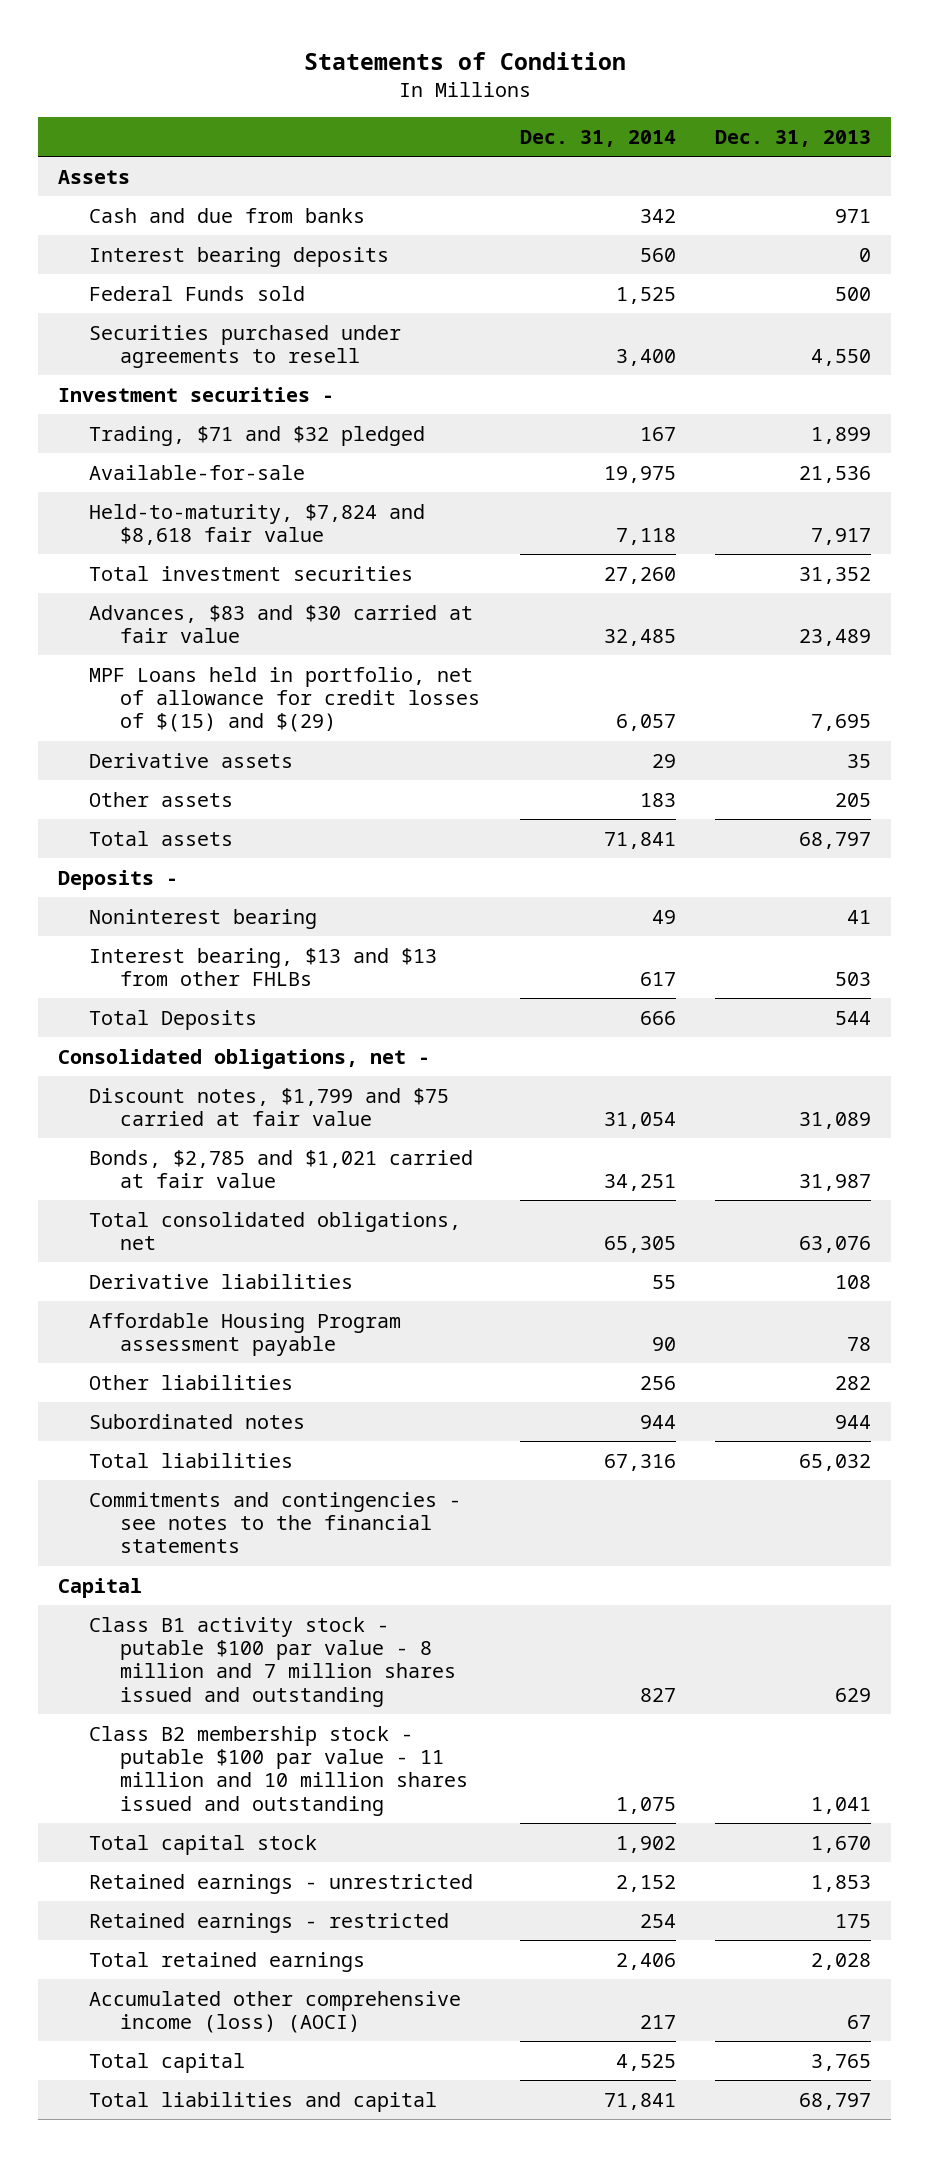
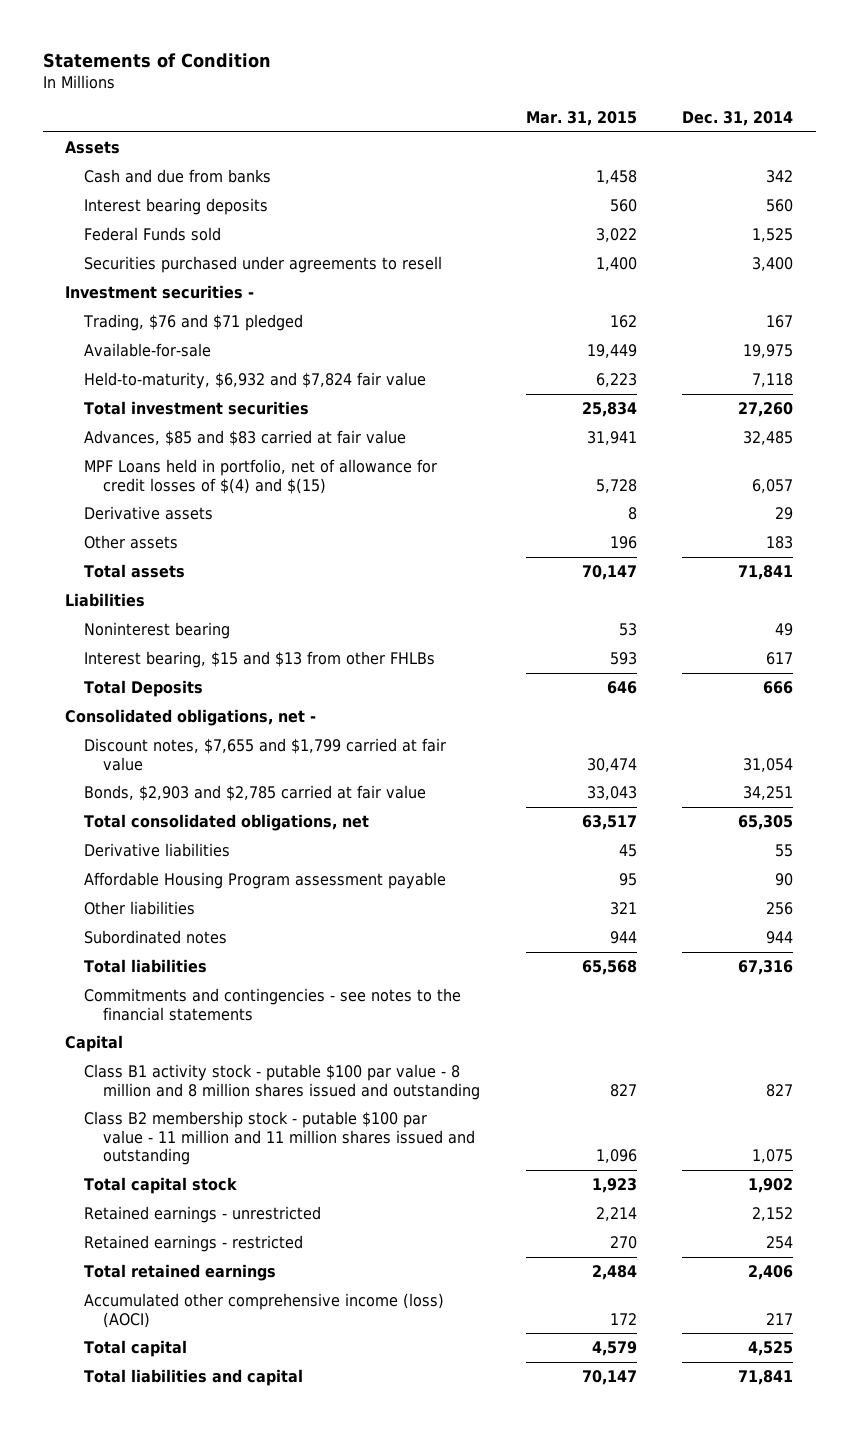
[715,130,872,148] Dec. 31, 2013 -> none
none -> [525,111,637,127] Mar. 31, 2015
[89,425,426,446] Trading, $71 and $32 pledged -> [83,314,304,332] Trading, $76 and $71 pledged
[89,503,426,546] Held-to-maturity, $7,824 and $8,618 fair value -> [84,372,427,390] Held-to-maturity, $6,932 and $7,824 fair value
[89,604,474,644] Advances, $83 and $30 carried at fair value -> [84,430,407,447] Advances, $85 and $83 carried at fair value
[89,666,481,733] MPF Loans held in portfolio, net of allowance for credit losses of $(15) and $(29) -> [84,459,438,494] MPF Loans held in portfolio, net of allowance for credit losses of $(4) and $(15)
[58,869,179,890] Deposits - -> none
none -> [65,593,146,608] Liabilities
[89,947,438,987] Interest bearing, $13 and $13 from other FHLBs -> [84,651,436,669] Interest bearing, $15 and $13 from other FHLBs
[89,1087,450,1127] Discount notes, $1,799 and $75 carried at fair value -> [84,738,447,771] Discount notes, $7,655 and $1,799 carried at fair value
[89,1149,474,1189] Bonds, $2,785 and $1,021 carried at fair value -> [84,785,427,802] Bonds, $2,903 and $2,785 carried at fair value
[89,1616,457,1707] Class B1 activity stock - putable $100 par value - 8 million and 7 million shares issued and outstanding -> [84,1064,481,1100] Class B1 activity stock - putable $100 par value - 8 million and 8 million shares issued and outstanding
[89,1725,469,1816] Class B2 membership stock - putable $100 par value - 11 million and 10 million shares issued and outstanding -> [84,1111,476,1166] Class B2 membership stock - putable $100 par value - 11 million and 11 million shares issued and outstanding

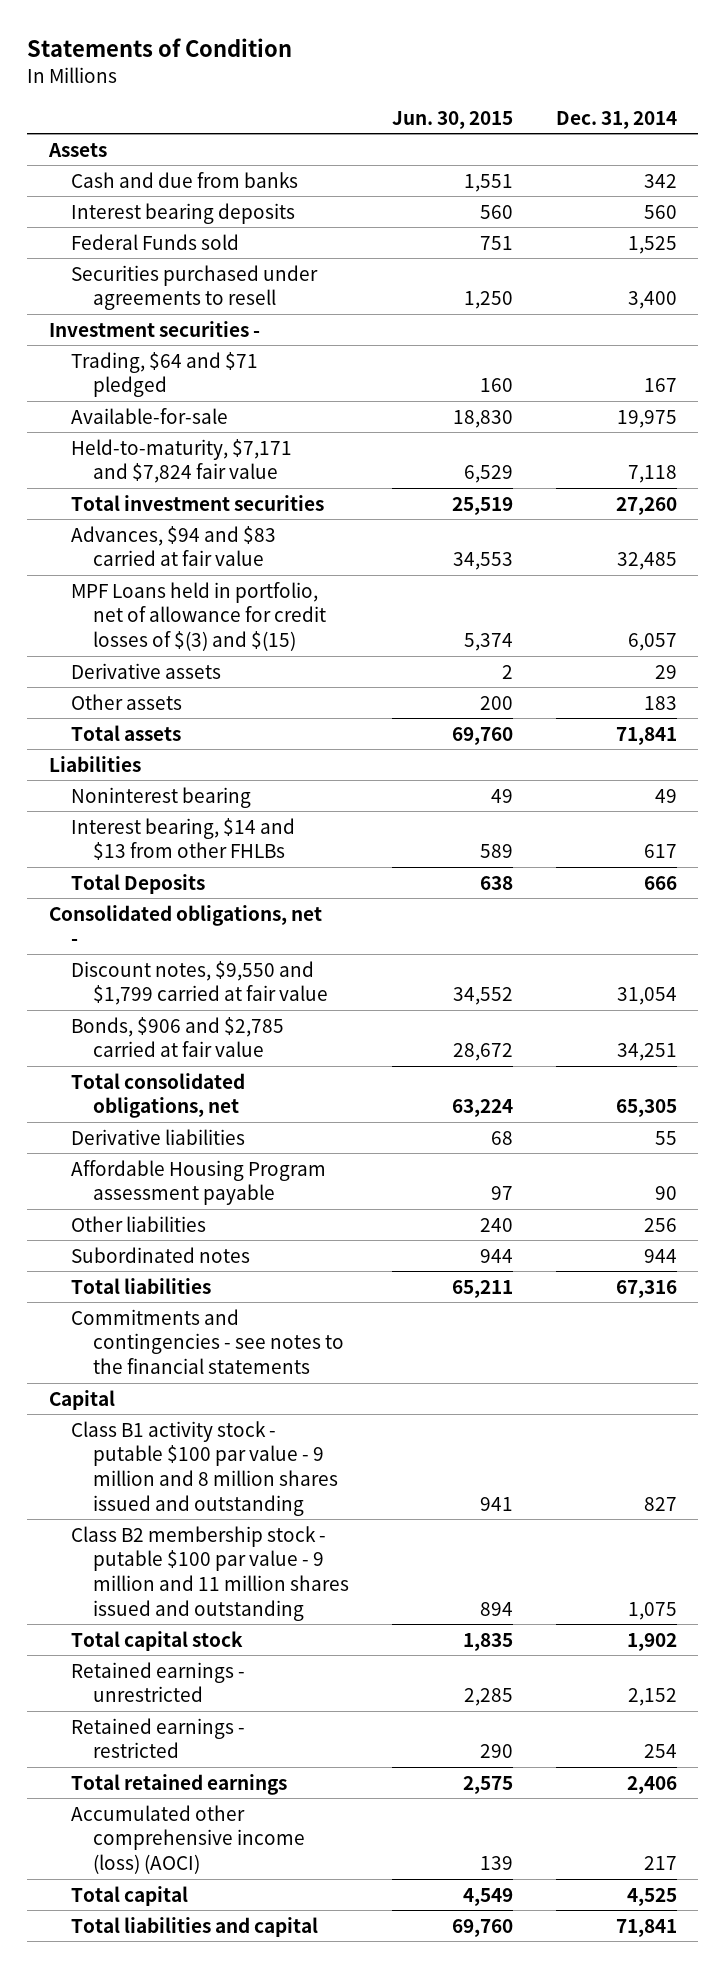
[525,111,637,127] Mar. 31, 2015 -> none
none -> [391,110,513,129] Jun. 30, 2015
[83,314,304,332] Trading, $76 and $71 pledged -> [70,351,258,398] Trading, $64 and $71 pledged
[84,372,427,390] Held-to-maturity, $6,932 and $7,824 fair value -> [70,438,292,484] Held-to-maturity, $7,171 and $7,824 fair value
[84,430,407,447] Advances, $85 and $83 carried at fair value -> [70,525,276,567] Advances, $94 and $83 carried at fair value
[84,459,438,494] MPF Loans held in portfolio, net of allowance for credit losses of $(4) and $(15) -> [70,581,326,651] MPF Loans held in portfolio, net of allowance for credit losses of $(3) and $(15)
[84,651,436,669] Interest bearing, $15 and $13 from other FHLBs -> [70,817,295,861] Interest bearing, $14 and $13 from other FHLBs
[84,738,447,771] Discount notes, $7,655 and $1,799 carried at fair value -> [70,960,328,1006] Discount notes, $9,550 and $1,799 carried at fair value
[84,785,427,802] Bonds, $2,903 and $2,785 carried at fair value -> [70,1016,284,1058] Bonds, $906 and $2,785 carried at fair value
[84,1064,481,1100] Class B1 activity stock - putable $100 par value - 8 million and 8 million shares issued and outstanding -> [70,1420,338,1516] Class B1 activity stock - putable $100 par value - 9 million and 8 million shares issued and outstanding
[84,1111,476,1166] Class B2 membership stock - putable $100 par value - 11 million and 11 million shares issued and outstanding -> [70,1525,349,1621] Class B2 membership stock - putable $100 par value - 9 million and 11 million shares issued and outstanding

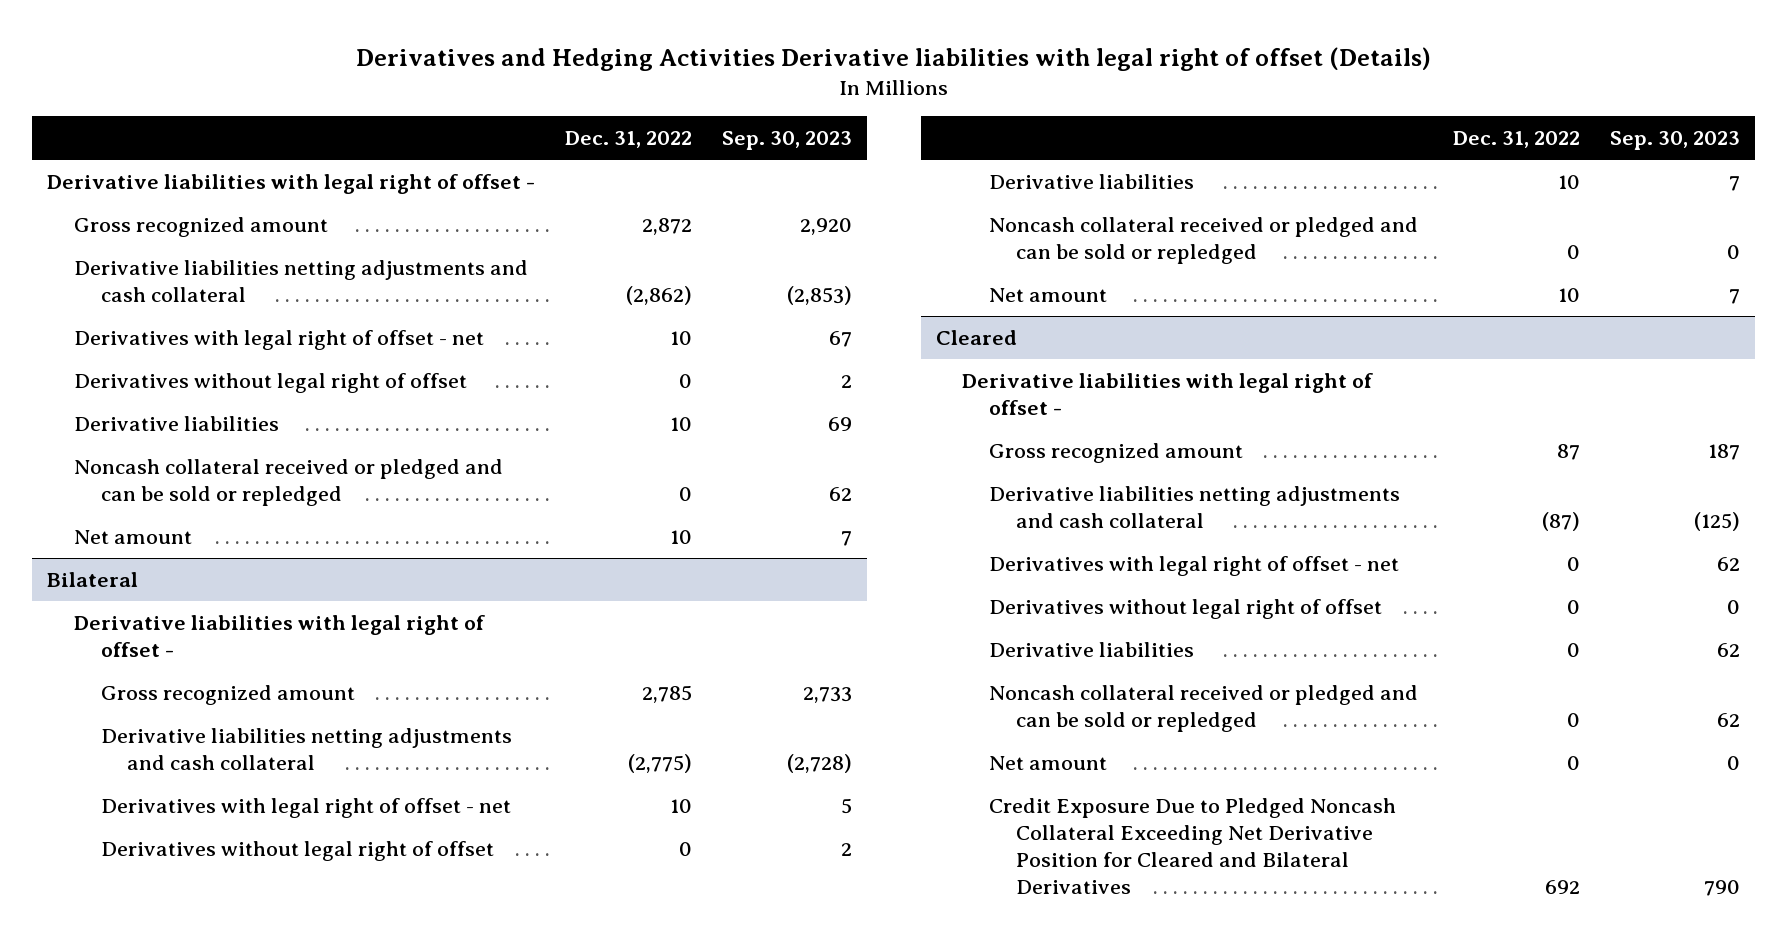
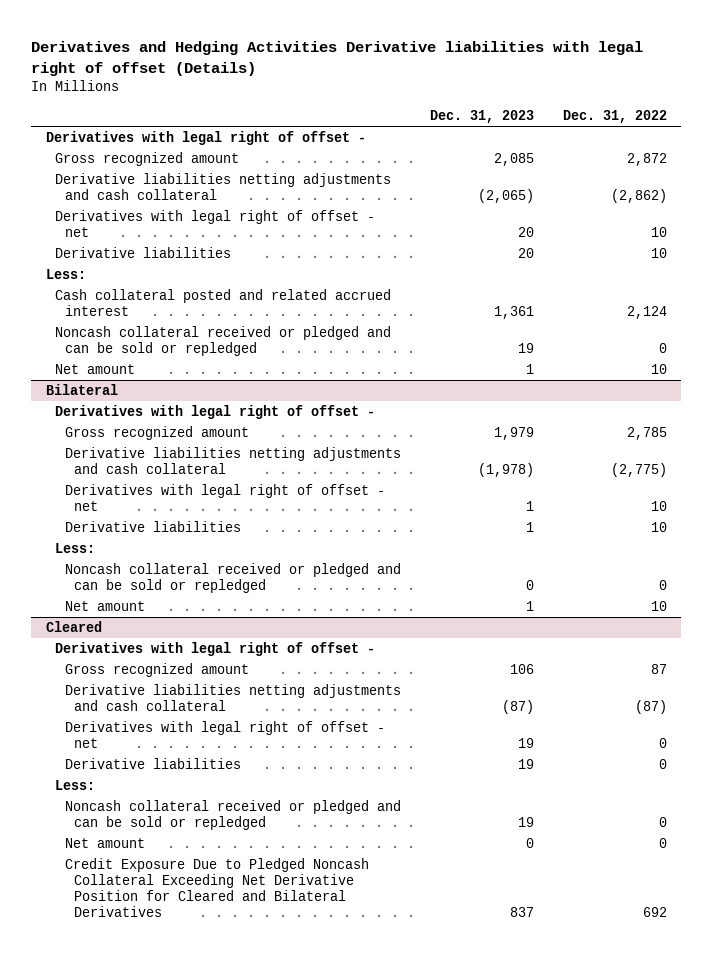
[721,131,852,151] Sep. 30, 2023 -> none
none -> [429,109,534,123] Dec. 31, 2023
[47,173,536,194] Derivative liabilities with legal right of offset - -> [45,131,366,146] Derivatives with legal right of offset -
[73,372,467,393] Derivatives without legal right of offset -> none
none -> [45,269,86,280] Less:
none -> [55,289,392,317] Cash collateral posted and related accrued interest
[73,614,485,657] Derivative liabilities with legal right of offset - -> [55,405,376,420] Derivatives with legal right of offset -
[100,840,494,861] Derivatives without legal right of offset -> none
none -> [55,543,96,554] Less:
[962,372,1374,415] Derivative liabilities with legal right of offset - -> [55,642,376,657] Derivatives with legal right of offset -
[988,598,1382,619] Derivatives without legal right of offset -> none
none -> [55,780,96,791] Less:

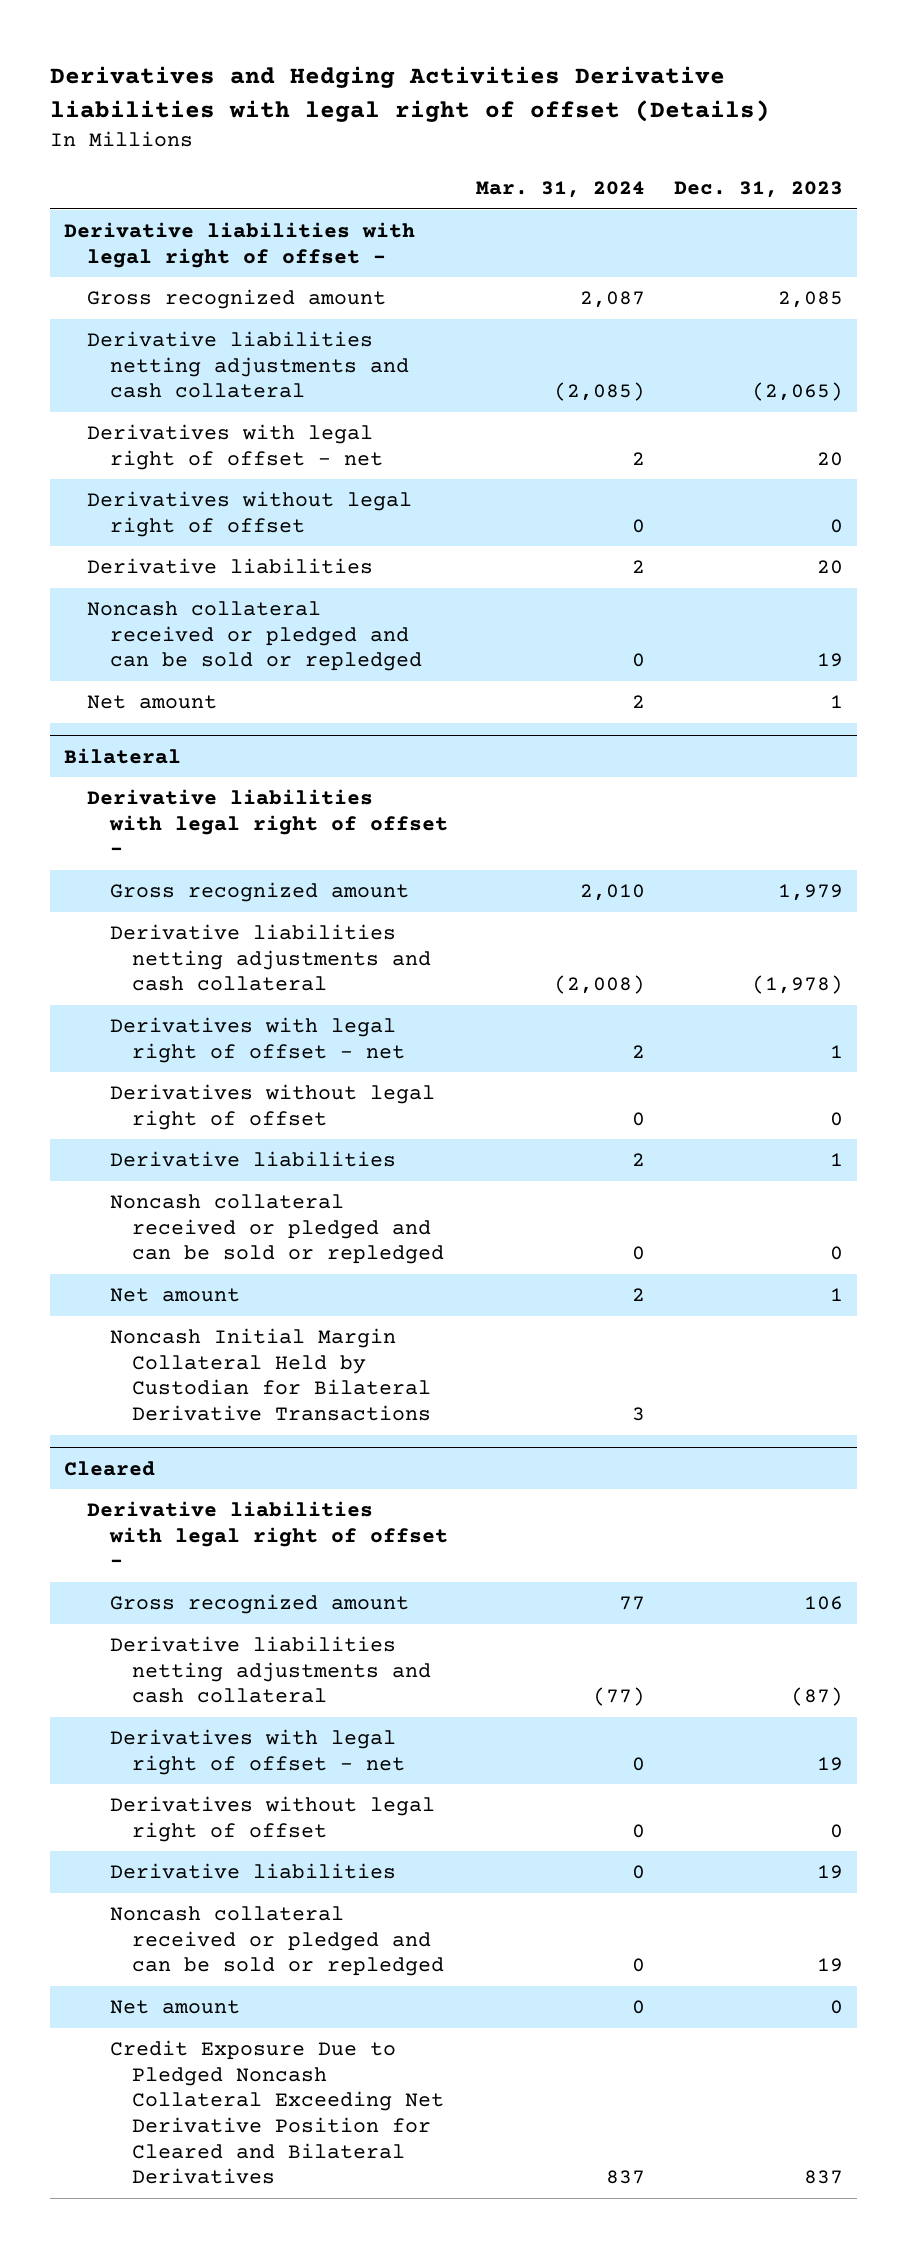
[562,109,667,123] Dec. 31, 2022 -> none
none -> [476,181,646,199] Mar. 31, 2024
[45,131,366,146] Derivatives with legal right of offset - -> [64,222,416,268] Derivative liabilities with legal right of offset -
none -> [86,491,412,537] Derivatives without legal right of offset
[45,269,86,280] Less: -> none
[55,289,392,317] Cash collateral posted and related accrued interest -> none
[55,405,376,420] Derivatives with legal right of offset - -> [86,789,448,856] Derivative liabilities with legal right of offset -
none -> [109,1084,435,1130] Derivatives without legal right of offset
[55,543,96,554] Less: -> none
none -> [109,1328,432,1421] Noncash Initial Margin Collateral Held by Custodian for Bilateral Derivative Transactions
[55,642,376,657] Derivatives with legal right of offset - -> [86,1501,448,1568] Derivative liabilities with legal right of offset -
none -> [109,1796,435,1842] Derivatives without legal right of offset
[55,780,96,791] Less: -> none

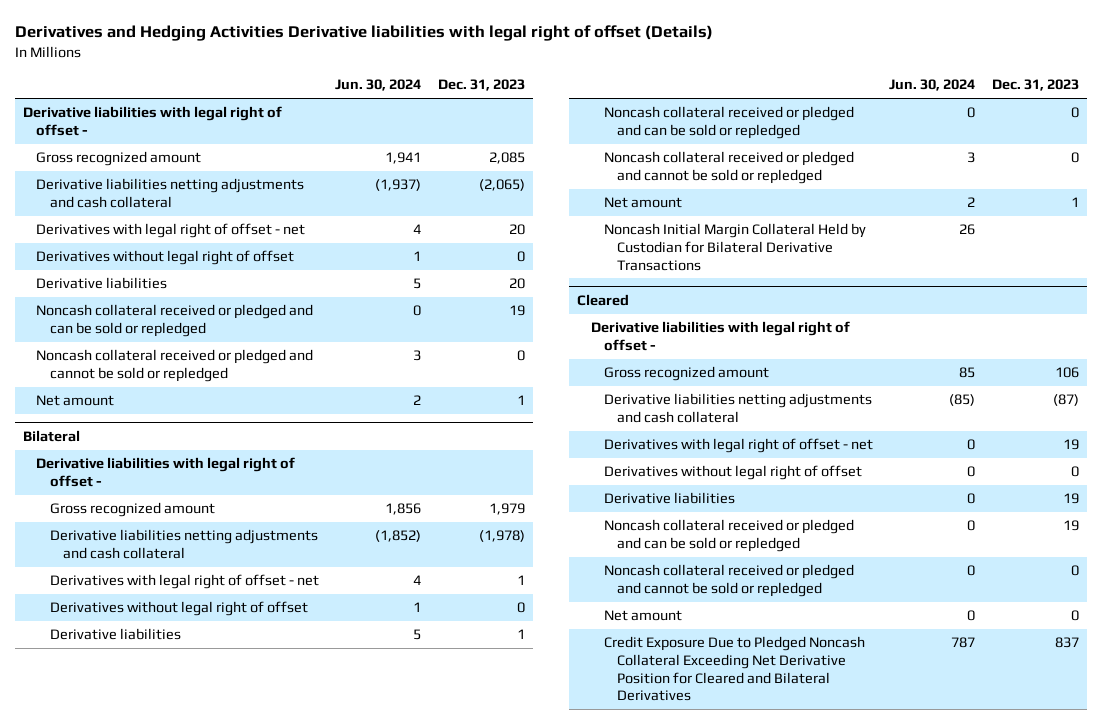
[476,181,646,199] Mar. 31, 2024 -> none
none -> [335,79,422,92] Jun. 30, 2024
none -> [36,349,314,382] Noncash collateral received or pledged and cannot be sold or repledged
none -> [603,151,854,184] Noncash collateral received or pledged and cannot be sold or repledged
none -> [603,564,854,597] Noncash collateral received or pledged and cannot be sold or repledged

